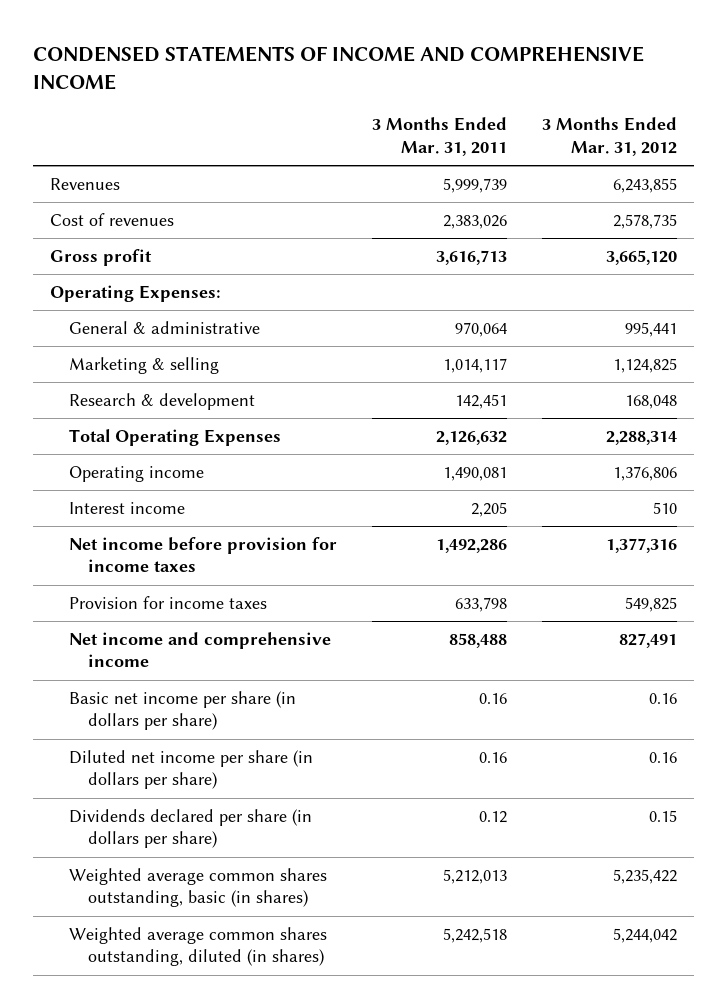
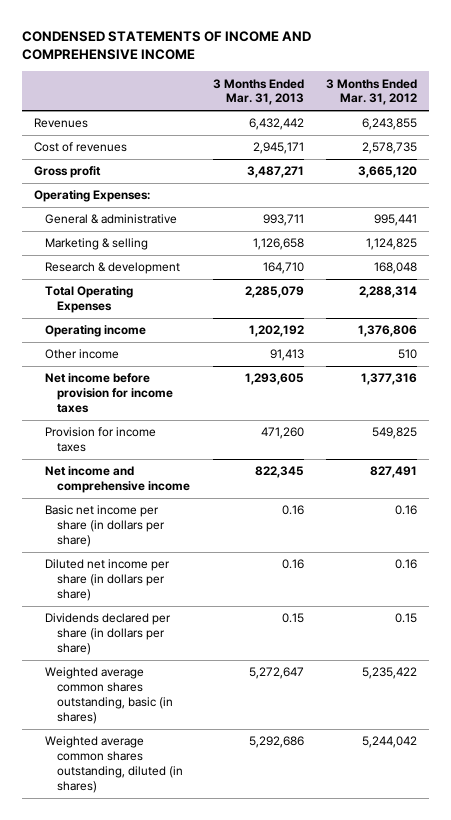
[371,117,507,156] 3 Months Ended Mar. 31, 2011 -> none
none -> [212,78,304,106] 3 Months Ended Mar. 31, 2013
[69,501,186,514] Interest income -> [45,349,120,360] Other income

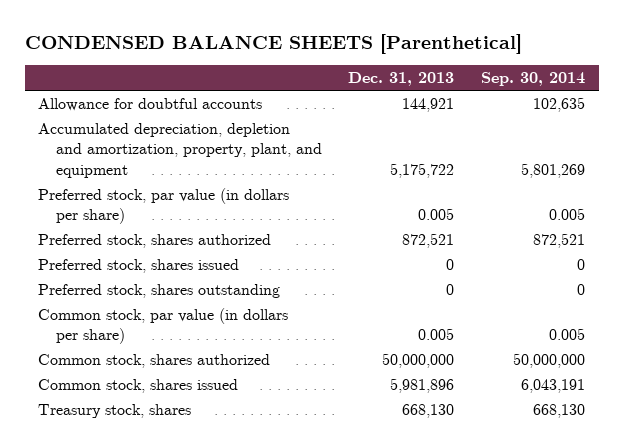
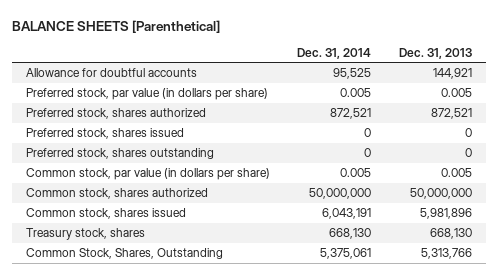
[24,34,522,55] CONDENSED BALANCE SHEETS [Parenthetical] -> [12,19,221,33] BALANCE SHEETS [Parenthetical]
[481,72,586,87] Sep. 30, 2014 -> none
none -> [297,48,372,60] Dec. 31, 2014
[38,123,322,178] Accumulated depreciation, depletion and amortization, property, plant, and equipment -> none
none -> [26,248,224,260] Common Stock, Shares, Outstanding

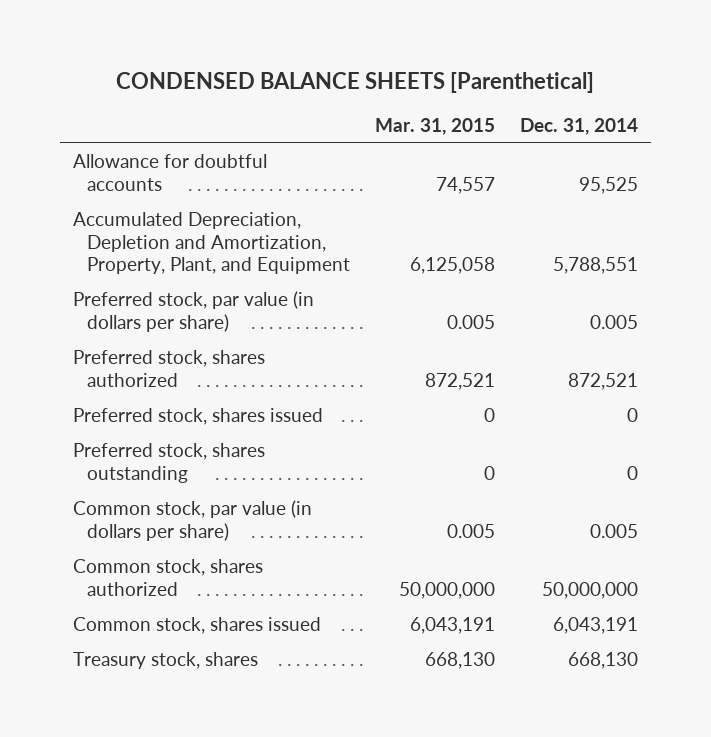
[12,19,221,33] BALANCE SHEETS [Parenthetical] -> [116,71,595,93] CONDENSED BALANCE SHEETS [Parenthetical]
[398,48,472,60] Dec. 31, 2013 -> none
none -> [375,117,496,135] Mar. 31, 2015
none -> [72,212,351,275] Accumulated Depreciation, Depletion and Amortization, Property, Plant, and Equipment
[26,248,224,260] Common Stock, Shares, Outstanding -> none

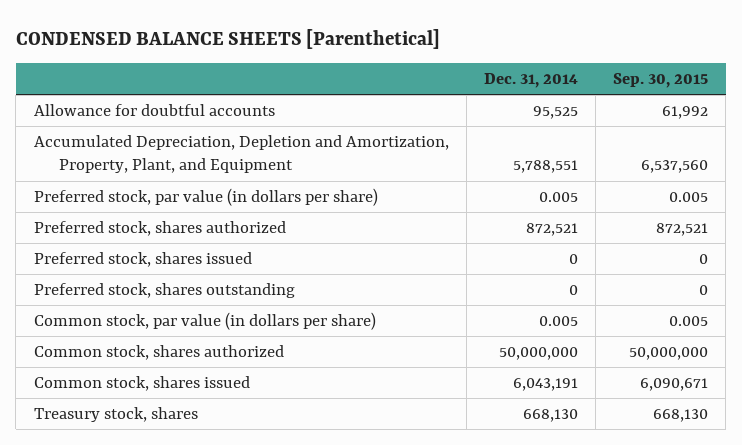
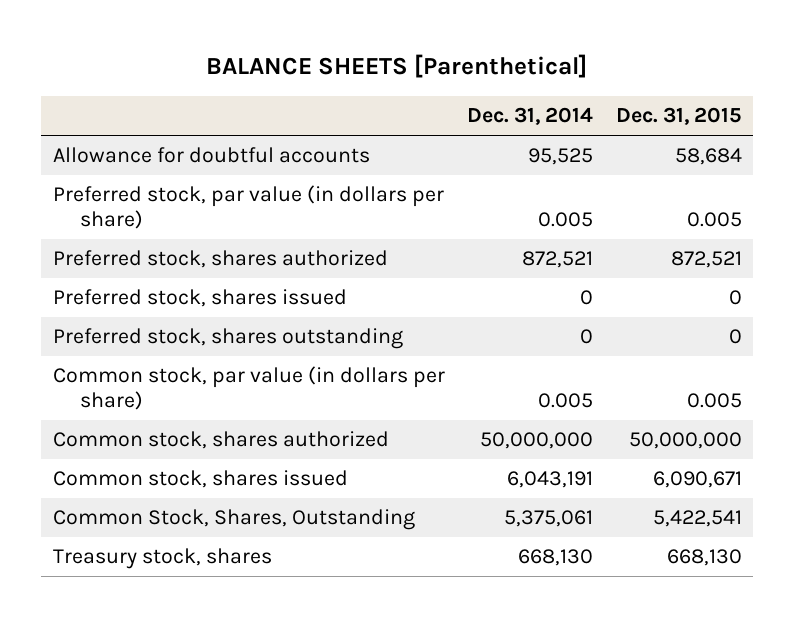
[15,28,440,49] CONDENSED BALANCE SHEETS [Parenthetical] -> [206,54,588,79] BALANCE SHEETS [Parenthetical]
[613,72,709,88] Sep. 30, 2015 -> none
none -> [615,107,742,126] Dec. 31, 2015
[33,134,449,174] Accumulated Depreciation, Depletion and Amortization, Property, Plant, and Equipment -> none
none -> [52,509,415,531] Common Stock, Shares, Outstanding

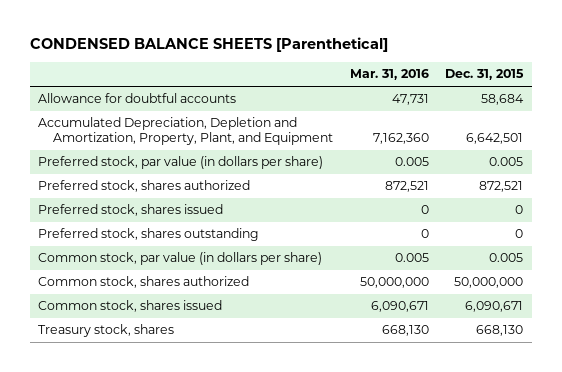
[206,54,588,79] BALANCE SHEETS [Parenthetical] -> [30,37,389,53] CONDENSED BALANCE SHEETS [Parenthetical]
[467,107,594,126] Dec. 31, 2014 -> none
none -> [349,69,429,81] Mar. 31, 2016
none -> [38,117,333,146] Accumulated Depreciation, Depletion and Amortization, Property, Plant, and Equipment
[52,509,415,531] Common Stock, Shares, Outstanding -> none

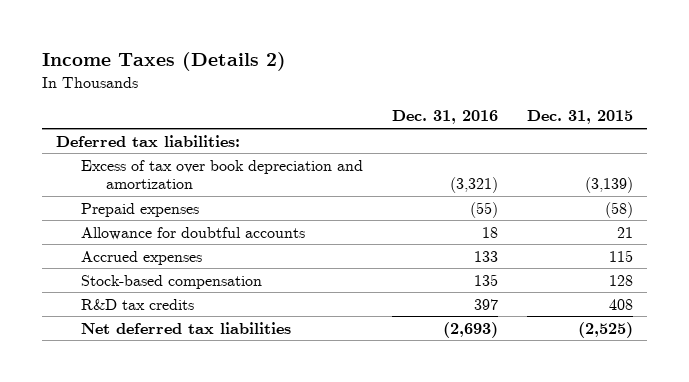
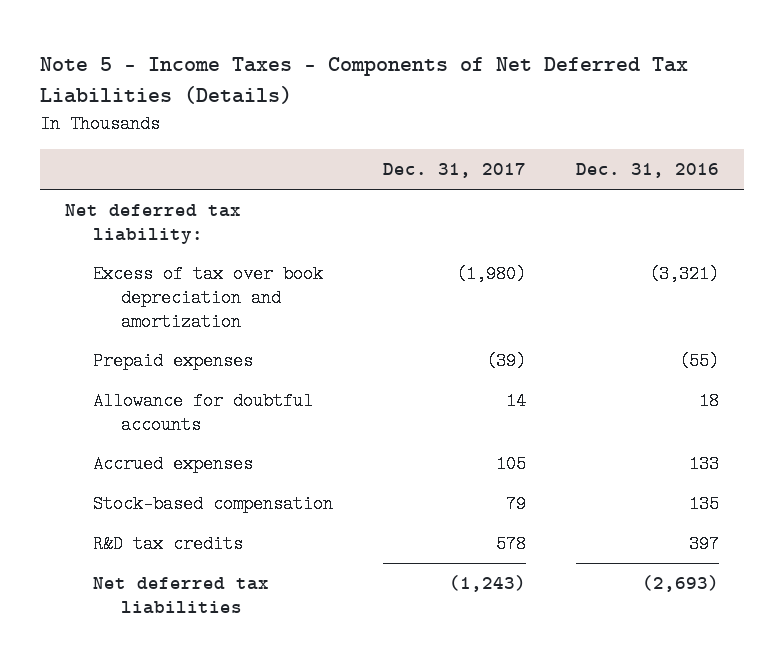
[41,52,286,72] Income Taxes (Details 2) -> [39,57,688,105] Note 5 - Income Taxes - Components of Net Deferred Tax Liabilities (Details)
[526,110,633,125] Dec. 31, 2015 -> none
none -> [382,163,526,179] Dec. 31, 2017
[56,134,241,147] Deferred tax liabilities: -> [64,203,241,244] Net deferred tax liability:

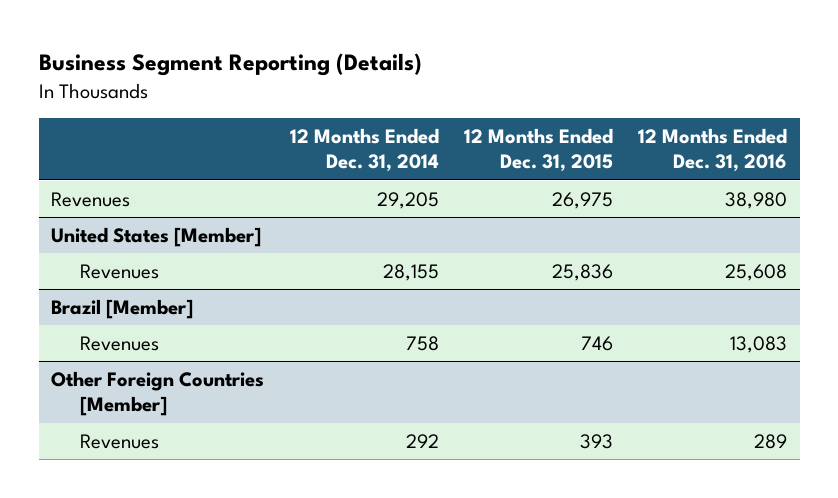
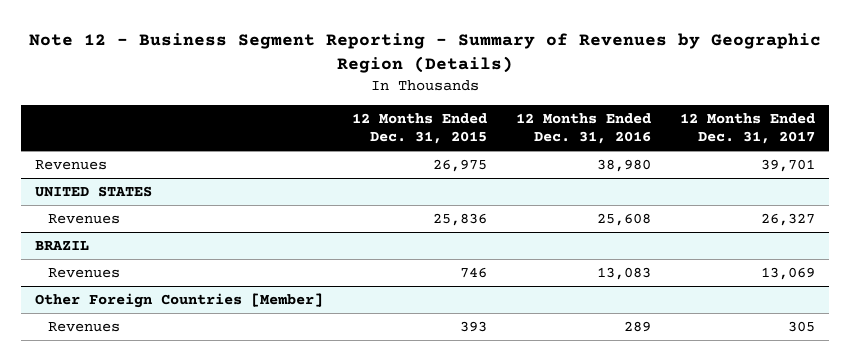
[38,53,422,77] Business Segment Reporting (Details) -> [29,32,822,73] Note 12 - Business Segment Reporting - Summary of Revenues by Geographic Region (Details)
[289,127,439,173] 12 Months Ended Dec. 31, 2014 -> none
none -> [680,113,816,145] 12 Months Ended Dec. 31, 2017
[51,226,262,247] United States [Member] -> [35,185,153,197] UNITED STATES
[51,298,194,319] Brazil [Member] -> [35,240,90,250] BRAZIL

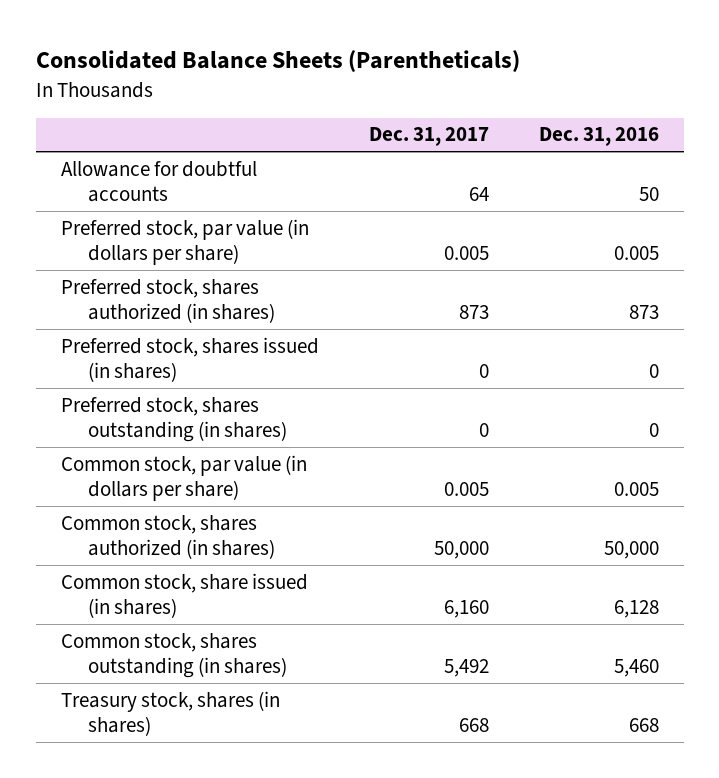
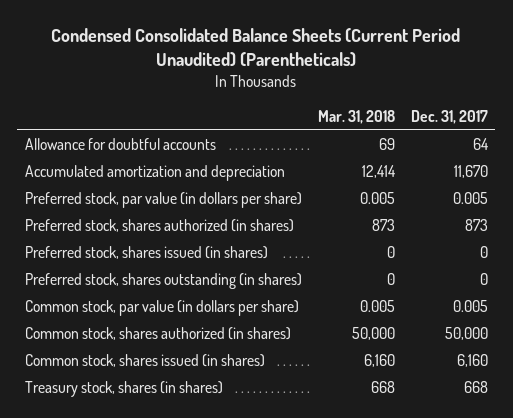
[35,50,520,73] Consolidated Balance Sheets (Parentheticals) -> [51,27,461,67] Condensed Consolidated Balance Sheets (Current Period Unaudited) (Parentheticals)
[538,127,659,147] Dec. 31, 2016 -> none
none -> [317,109,395,124] Mar. 31, 2018
none -> [25,165,286,182] Accumulated amortization and depreciation
[60,632,288,678] Common stock, shares outstanding (in shares) -> none
[60,572,308,618] Common stock, share issued (in shares) -> [25,354,266,368] Common stock, shares issued (in shares)

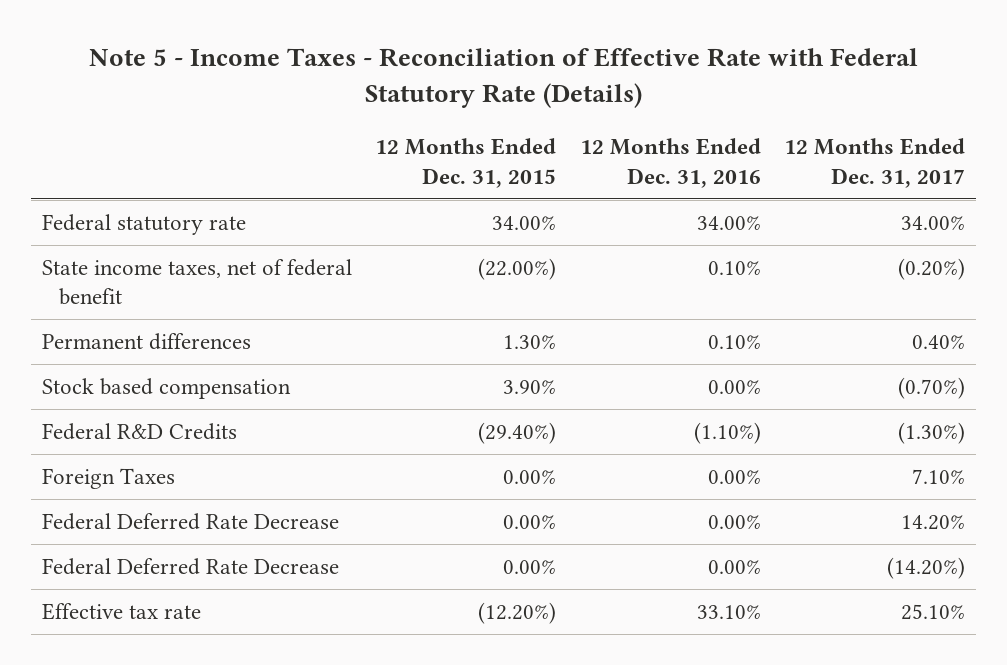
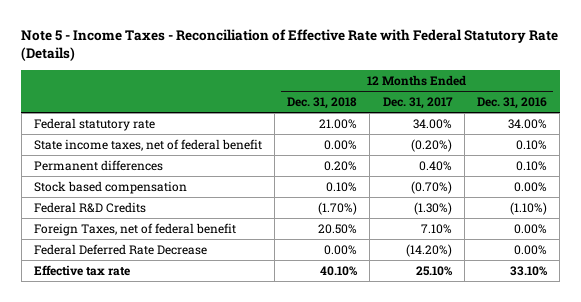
[375,138,557,188] 12 Months Ended Dec. 31, 2015 -> none
none -> [287,97,358,110] Dec. 31, 2018
[42,512,340,530] Federal Deferred Rate Decrease -> none
[42,467,176,489] Foreign Taxes -> [33,222,236,236] Foreign Taxes, net of federal benefit

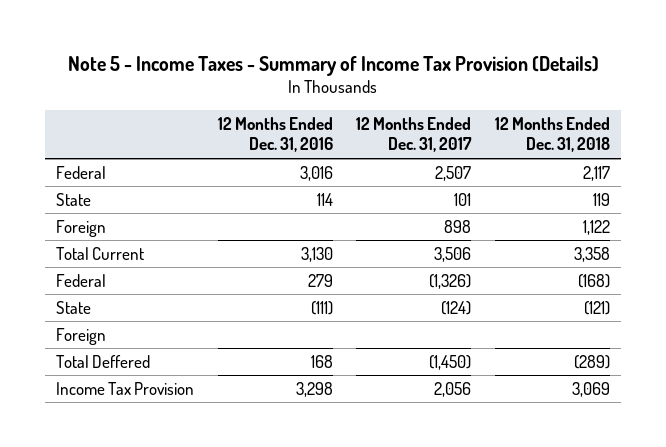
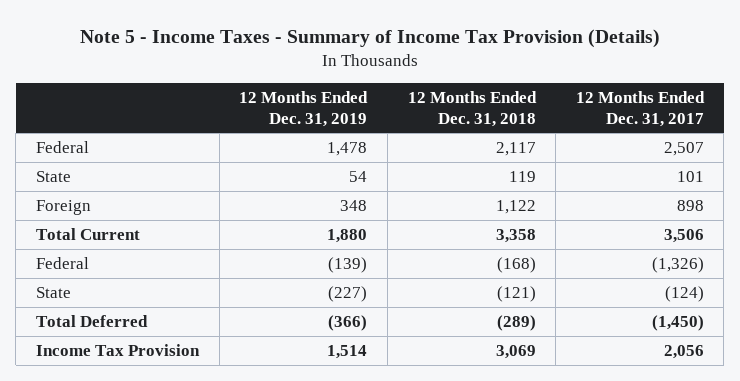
[217,116,333,153] 12 Months Ended Dec. 31, 2016 -> none
none -> [239,90,369,127] 12 Months Ended Dec. 31, 2019
[56,327,107,345] Foreign -> none
[56,354,151,368] Total Deffered -> [36,314,149,327] Total Deferred

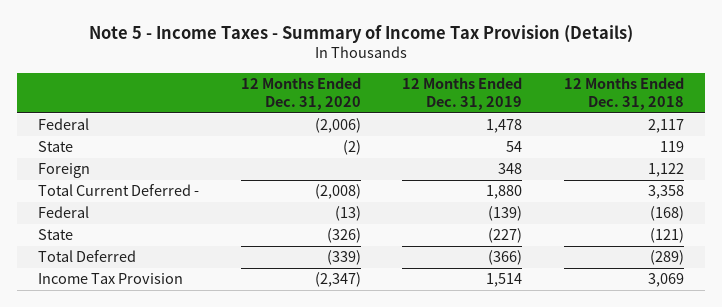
[575,90,705,127] 12 Months Ended Dec. 31, 2017 -> none
none -> [240,76,361,110] 12 Months Ended Dec. 31, 2020
[36,227,141,240] Total Current -> [37,184,199,197] Total Current Deferred -

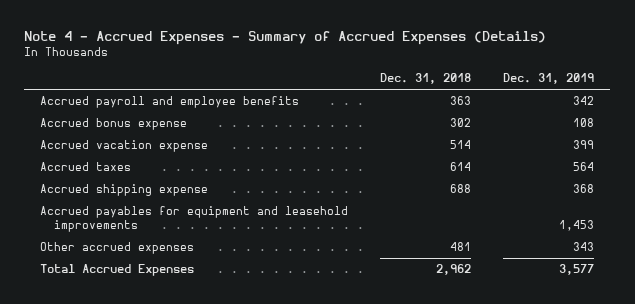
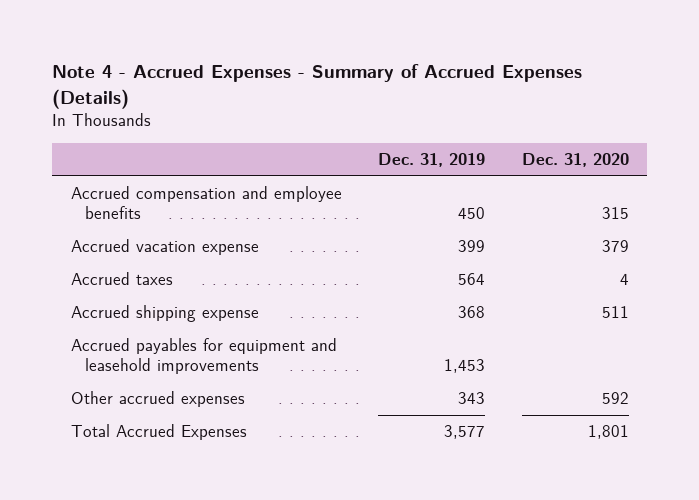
[380,73,472,85] Dec. 31, 2018 -> none
none -> [521,152,629,167] Dec. 31, 2020
[40,118,188,131] Accrued bonus expense -> none
[40,96,300,109] Accrued payroll and employee benefits -> [70,186,342,220] Accrued compensation and employee benefits
[573,96,595,106] 342 -> [458,207,486,220] 450

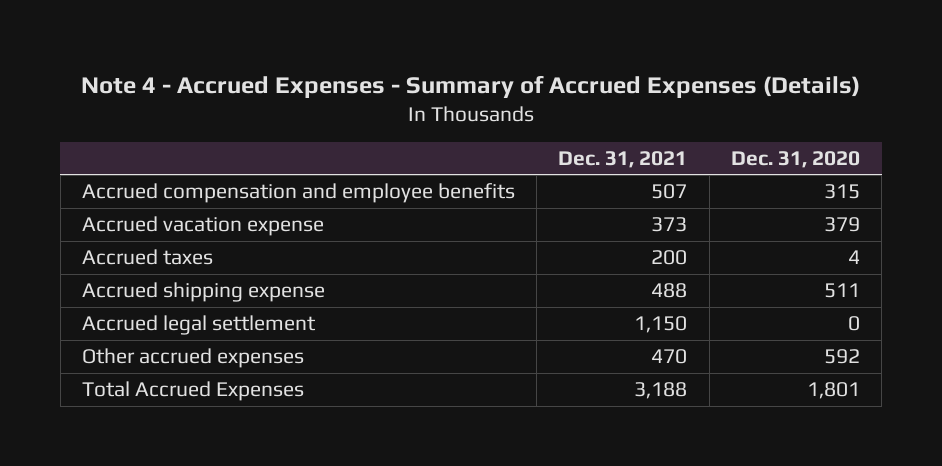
[378,152,486,167] Dec. 31, 2019 -> none
none -> [558,150,688,168] Dec. 31, 2021
[70,338,337,375] Accrued payables for equipment and leasehold improvements -> none
none -> [81,315,316,336] Accrued legal settlement

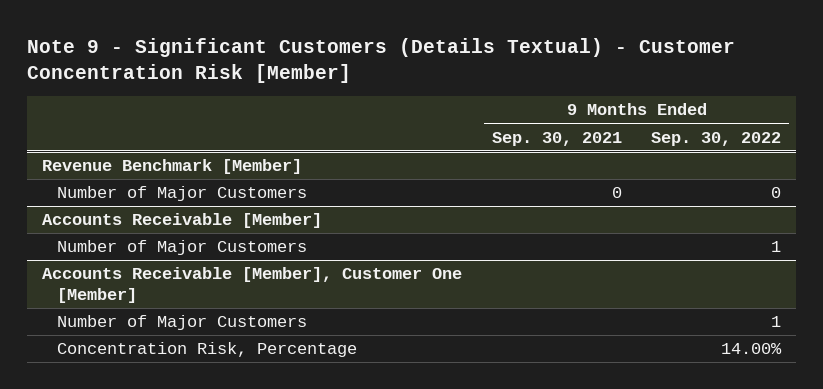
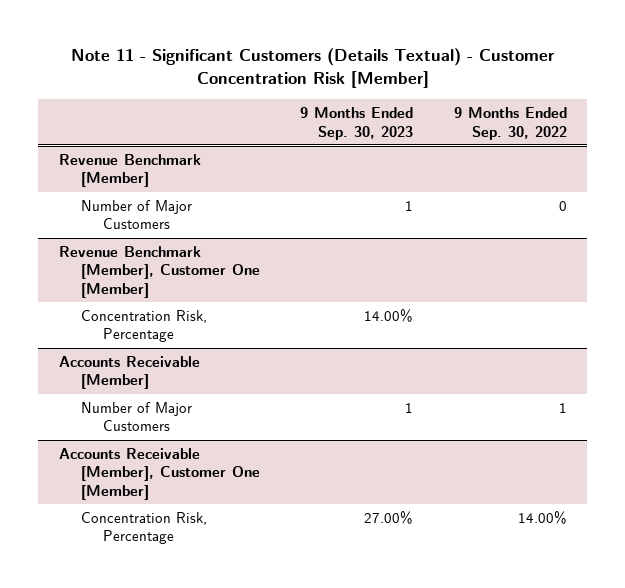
[26,38,735,84] Note 9 - Significant Customers (Details Textual) - Customer Concentration Risk [Member] -> [70,48,555,89] Note 11 - Significant Customers (Details Textual) - Customer Concentration Risk [Member]
[491,131,622,146] Sep. 30, 2021 -> none
none -> [300,107,414,140] 9 Months Ended Sep. 30, 2023
none -> [58,245,260,298] Revenue Benchmark [Member], Customer One [Member]
none -> [80,309,207,343] Concentration Risk, Percentage
[57,315,308,331] Number of Major Customers -> none

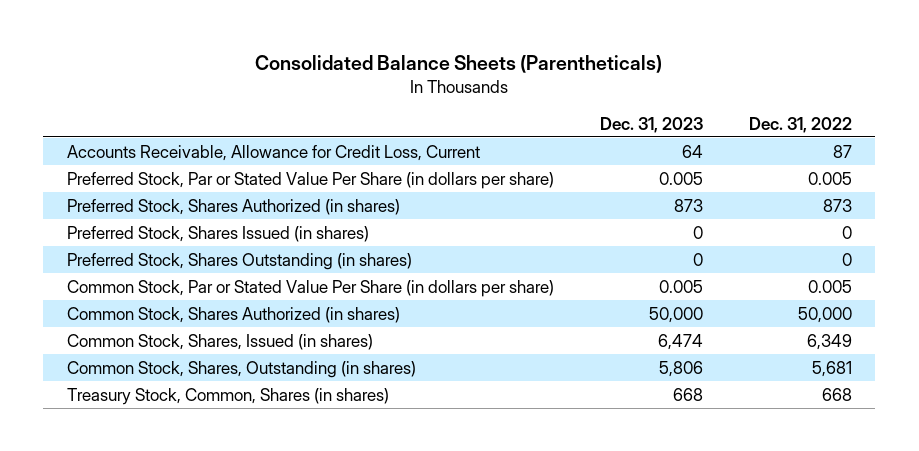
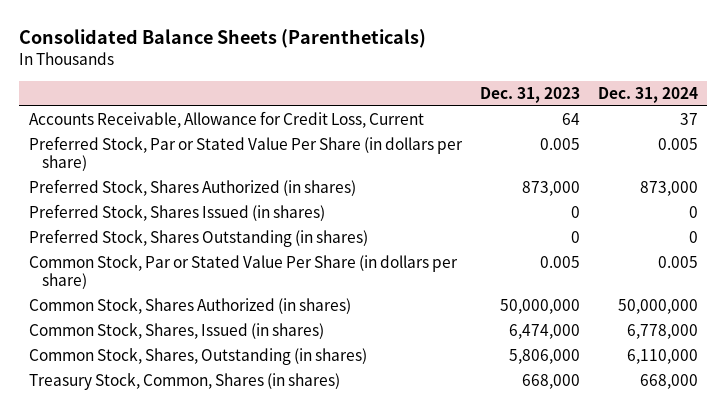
[749,116,853,133] Dec. 31, 2022 -> none
none -> [598,86,699,103] Dec. 31, 2024
[673,198,703,212] 873 -> [521,181,580,197] 873,000
[648,306,703,323] 50,000 -> [499,299,580,315] 50,000,000
[657,333,703,350] 6,474 -> [508,324,580,340] 6,474,000
[658,360,703,377] 5,806 -> [508,349,580,365] 5,806,000
[672,387,703,401] 668 -> [521,374,580,390] 668,000

